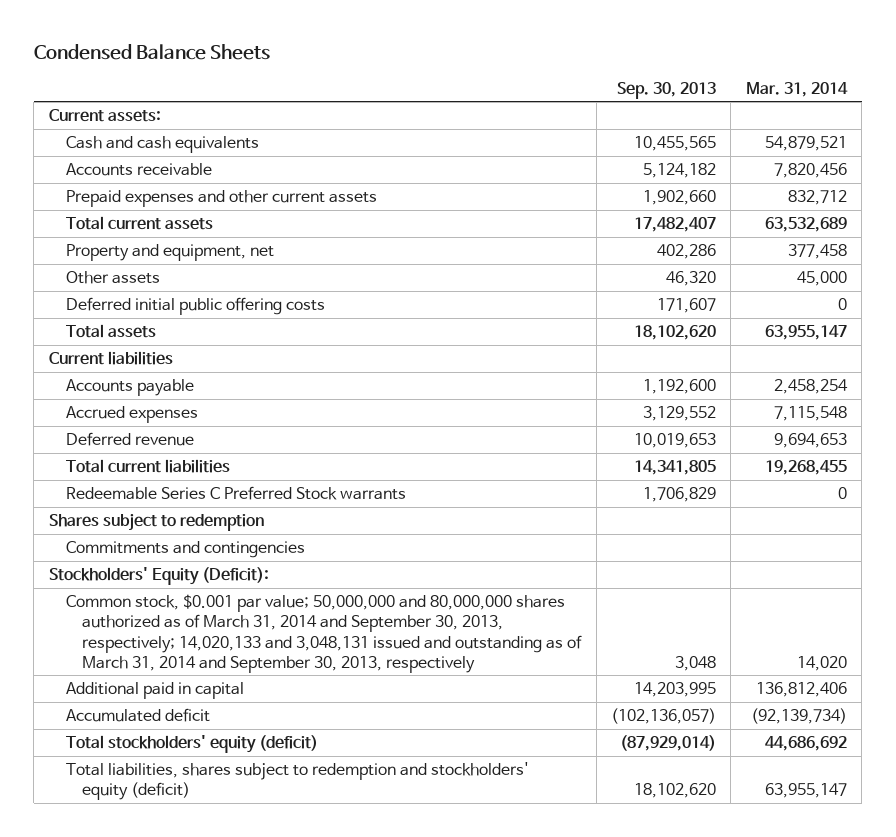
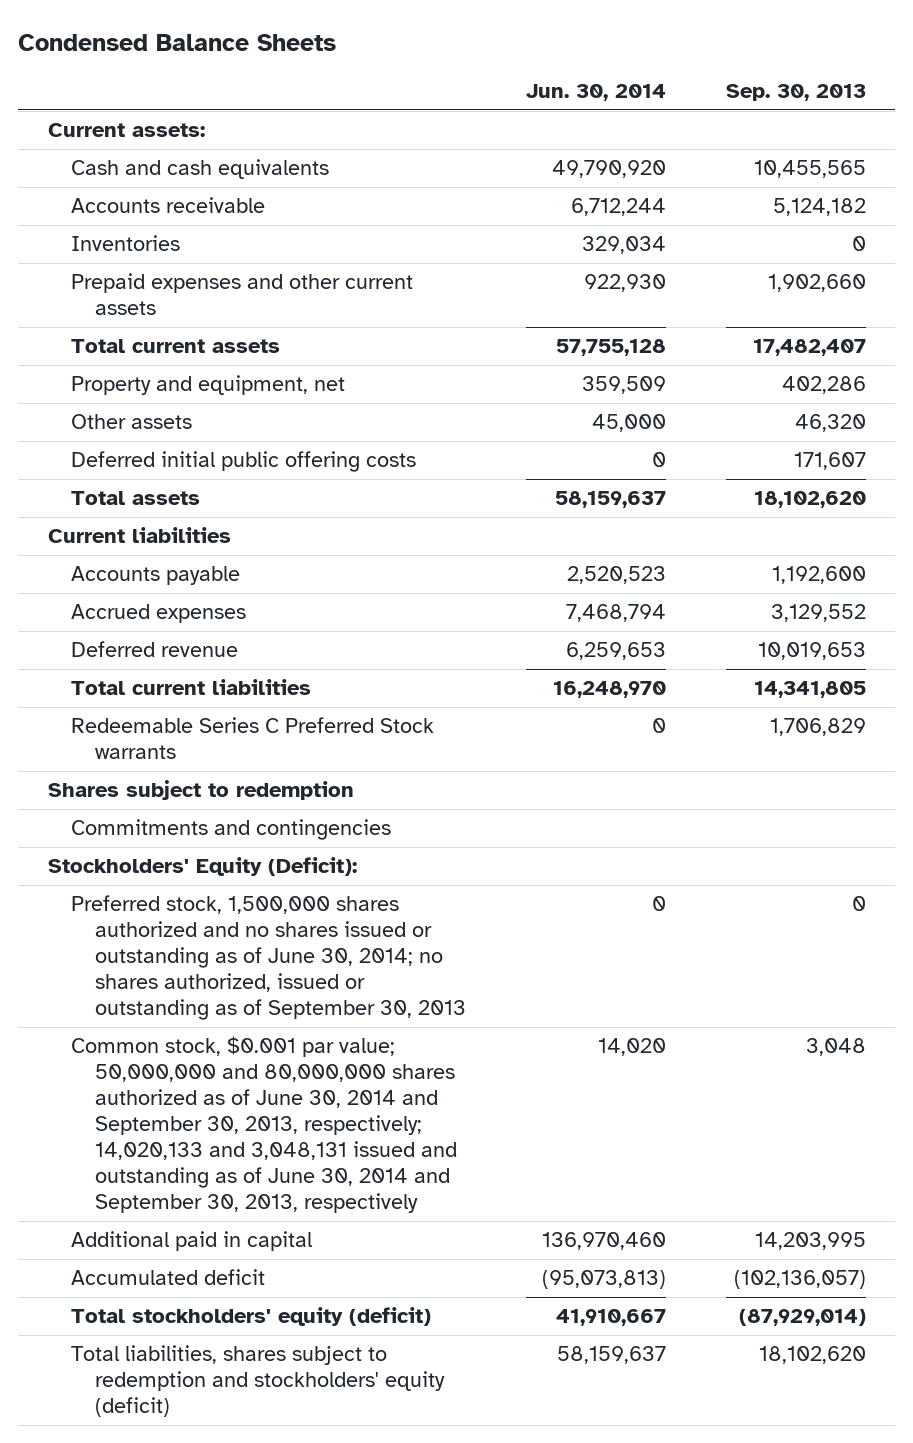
[745,82,848,98] Mar. 31, 2014 -> none
none -> [525,84,666,102] Jun. 30, 2014
none -> [71,235,181,252] Inventories
none -> [71,895,467,1021] Preferred stock, 1,500,000 shares authorized and no shares issued or outstanding as of June 30, 2014; no shares authorized, issued or outstanding as of September 30, 2013
[65,594,583,673] Common stock, $0.001 par value; 50,000,000 and 80,000,000 shares authorized as of March 31, 2014 and September 30, 2013, respectively; 14,020,133 and 3,048,131 issued and outstanding as of March 31, 2014 and September 30, 2013, respectively -> [71,1036,458,1214] Common stock, $0.001 par value; 50,000,000 and 80,000,000 shares authorized as of June 30, 2014 and September 30, 2013, respectively; 14,020,133 and 3,048,131 issued and outstanding as of June 30, 2014 and September 30, 2013, respectively

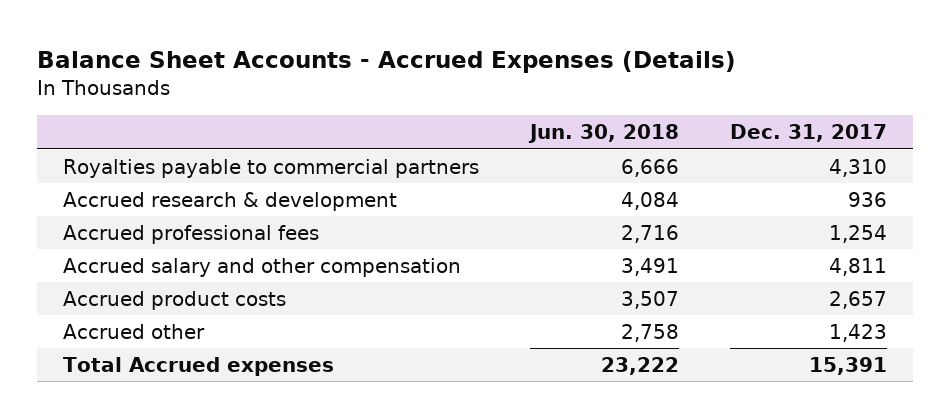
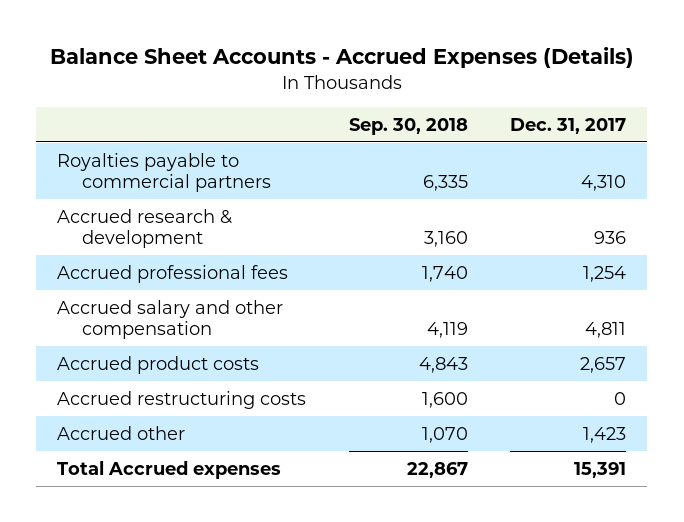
[527,124,679,144] Jun. 30, 2018 -> none
none -> [348,117,468,135] Sep. 30, 2018
none -> [57,390,307,409] Accrued restructuring costs

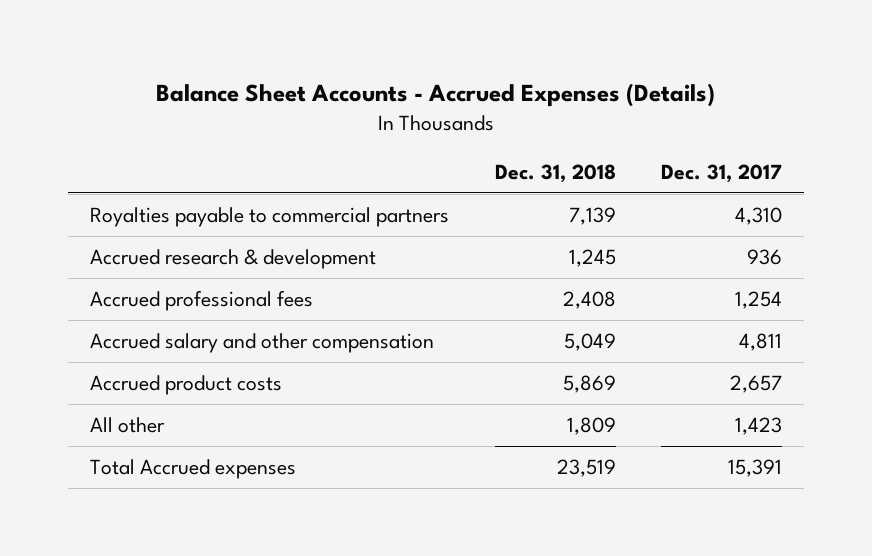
[348,117,468,135] Sep. 30, 2018 -> none
none -> [494,164,616,184] Dec. 31, 2018
[57,390,307,409] Accrued restructuring costs -> none
[57,425,186,440] Accrued other -> [90,416,166,433] All other

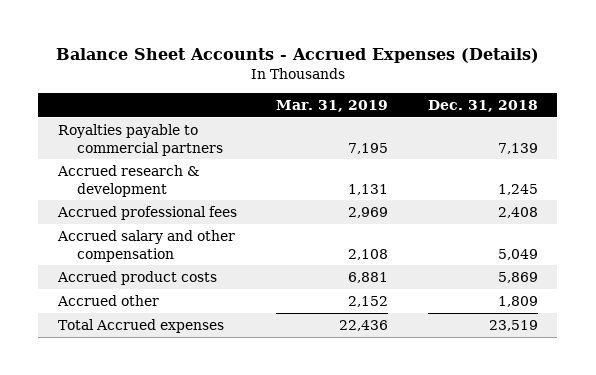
[660,164,782,184] Dec. 31, 2017 -> none
none -> [276,100,389,113] Mar. 31, 2019
[90,416,166,433] All other -> [57,294,160,306] Accrued other

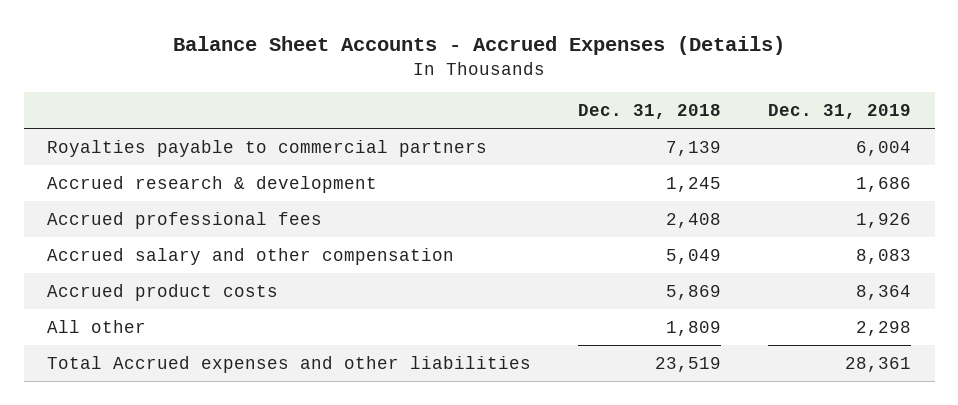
[276,100,389,113] Mar. 31, 2019 -> none
none -> [768,104,912,120] Dec. 31, 2019
[57,294,160,306] Accrued other -> [47,319,147,333] All other
[58,318,225,333] Total Accrued expenses -> [47,355,532,373] Total Accrued expenses and other liabilities

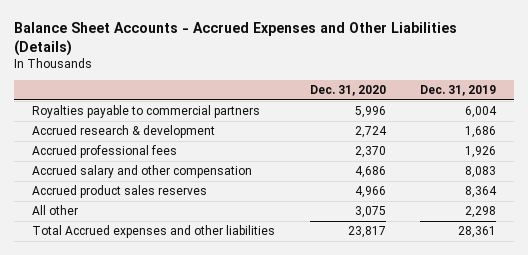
[173,35,786,55] Balance Sheet Accounts - Accrued Expenses (Details) -> [14,22,458,56] Balance Sheet Accounts - Accrued Expenses and Other Liabilities (Details)
[578,104,722,120] Dec. 31, 2018 -> none
none -> [309,85,386,97] Dec. 31, 2020
[47,283,279,301] Accrued product costs -> [31,185,207,199] Accrued product sales reserves

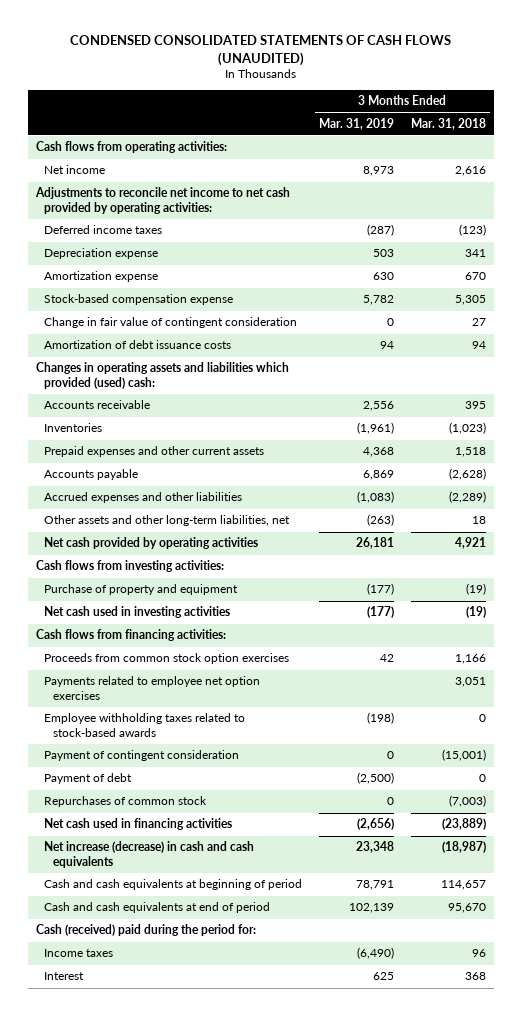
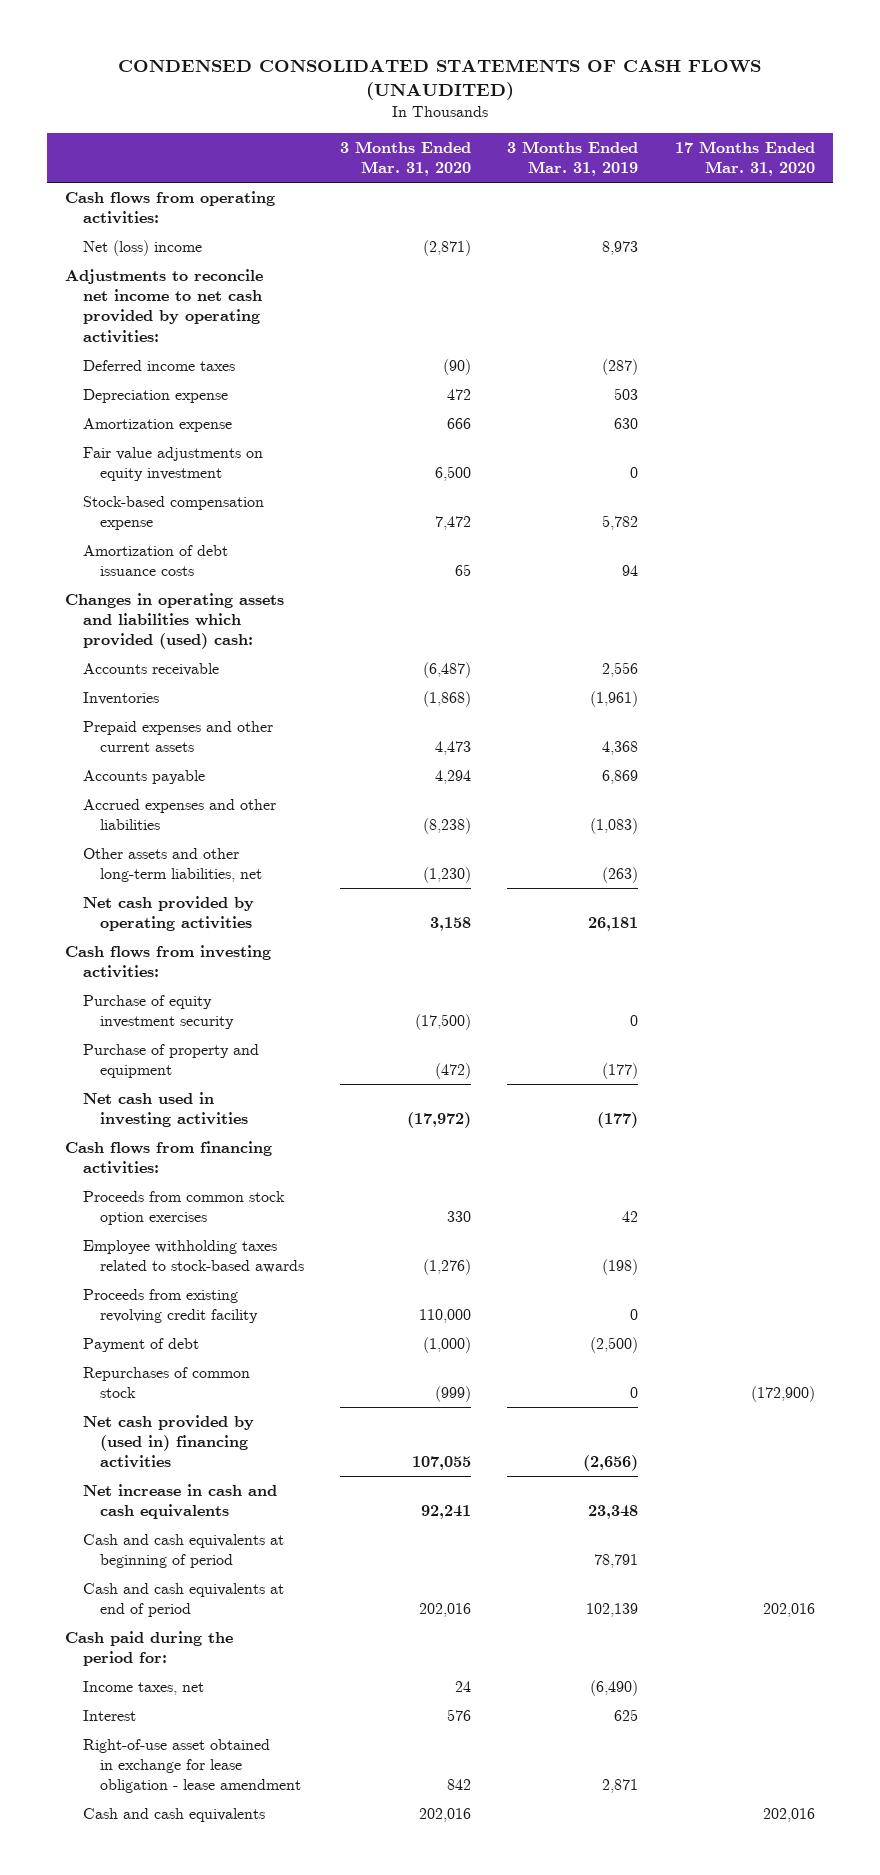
[410,117,486,130] Mar. 31, 2018 -> none
none -> [340,140,472,176] 3 Months Ended Mar. 31, 2020
none -> [674,140,815,176] 17 Months Ended Mar. 31, 2020
[44,165,106,175] Net income -> [82,239,202,256] Net (loss) income
none -> [82,446,263,482] Fair value adjustments on equity investment
[44,317,298,329] Change in fair value of contingent consideration -> none
none -> [82,994,234,1030] Purchase of equity investment security
[44,676,261,701] Payments related to employee net option exercises -> none
[44,750,240,762] Payment of contingent consideration -> none
none -> [82,1288,258,1324] Proceeds from existing revolving credit facility
[44,818,233,831] Net cash used in financing activities -> [82,1414,254,1469] Net cash provided by (used in) financing activities
[44,841,255,869] Net increase (decrease) in cash and cash equivalents -> [82,1483,277,1520] Net increase in cash and cash equivalents
[35,924,256,937] Cash (received) paid during the period for: -> [65,1630,234,1667] Cash paid during the period for:
[44,949,114,958] Income taxes -> [82,1680,204,1695] Income taxes, net
none -> [82,1738,301,1794] Right-of-use asset obtained in exchange for lease obligation - lease amendment
none -> [82,1807,265,1822] Cash and cash equivalents

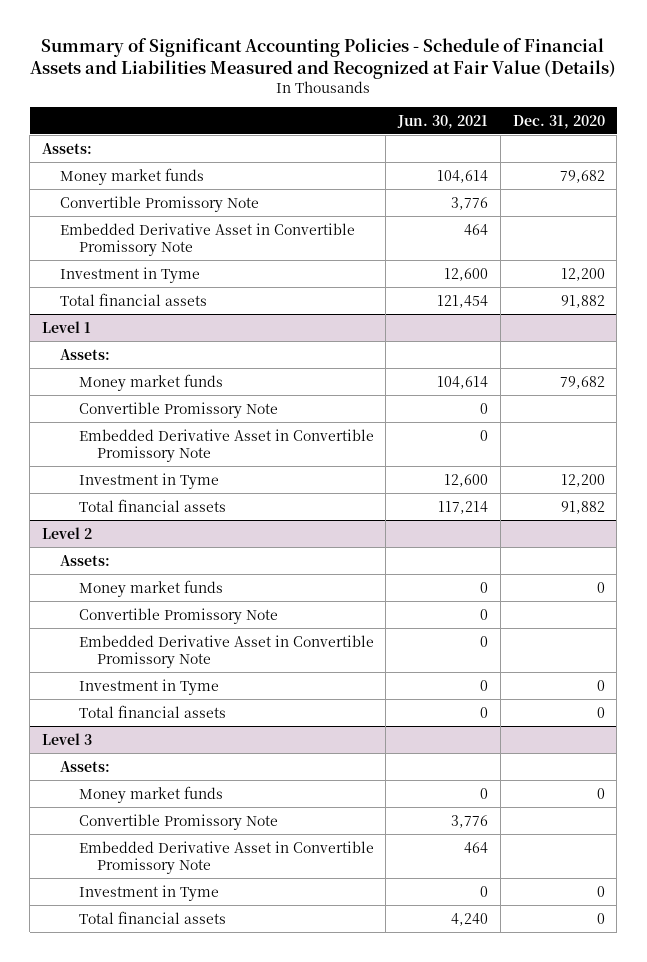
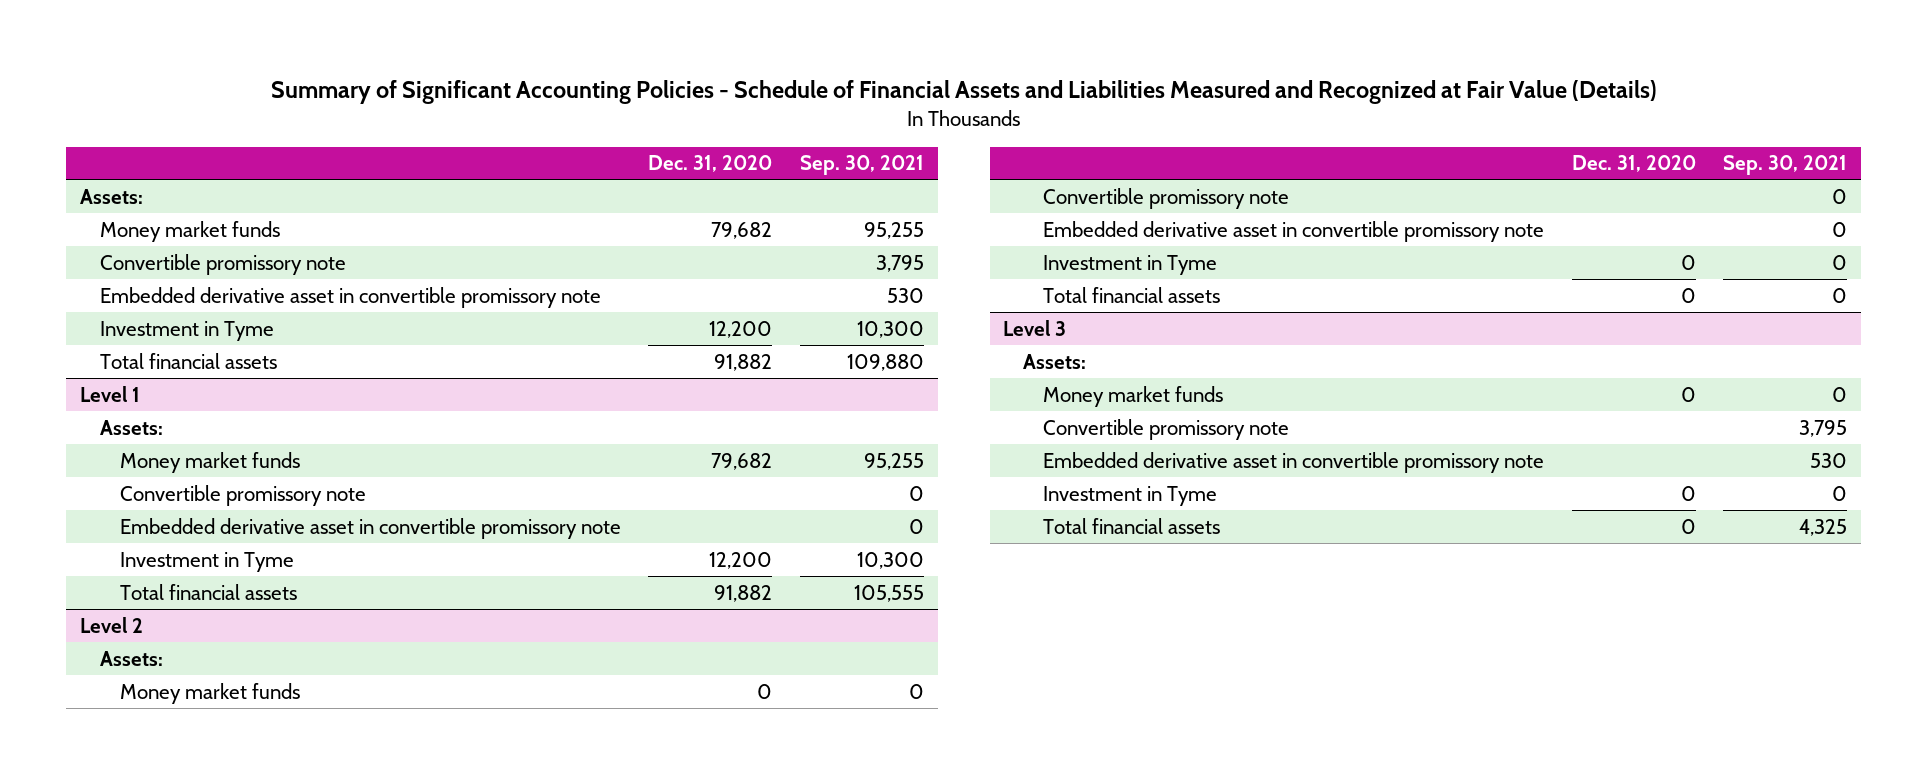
[397,114,489,129] Jun. 30, 2021 -> none
none -> [800,155,925,176] Sep. 30, 2021
[60,195,260,212] Convertible Promissory Note -> [99,253,346,275] Convertible promissory note
[60,222,356,257] Embedded Derivative Asset in Convertible Promissory Note -> [99,286,601,308] Embedded derivative asset in convertible promissory note
[78,401,278,418] Convertible Promissory Note -> [119,484,366,506] Convertible promissory note
[78,428,374,463] Embedded Derivative Asset in Convertible Promissory Note -> [119,517,621,539] Embedded derivative asset in convertible promissory note
[78,607,278,624] Convertible Promissory Note -> [1042,187,1289,209] Convertible promissory note
[78,634,374,669] Embedded Derivative Asset in Convertible Promissory Note -> [1042,220,1544,242] Embedded derivative asset in convertible promissory note
[78,813,278,830] Convertible Promissory Note -> [1042,418,1289,440] Convertible promissory note
[78,840,374,875] Embedded Derivative Asset in Convertible Promissory Note -> [1042,451,1544,473] Embedded derivative asset in convertible promissory note

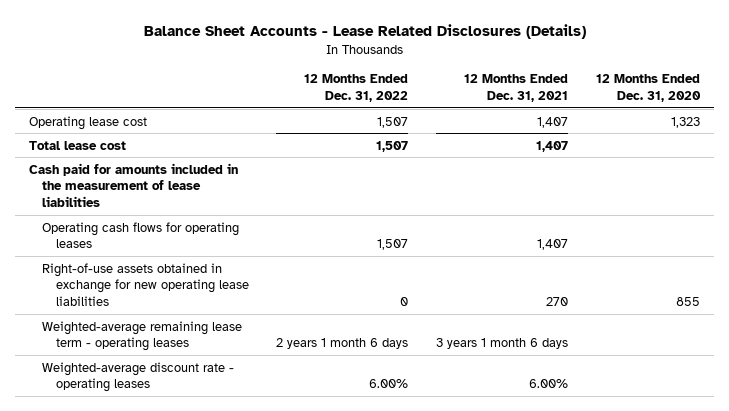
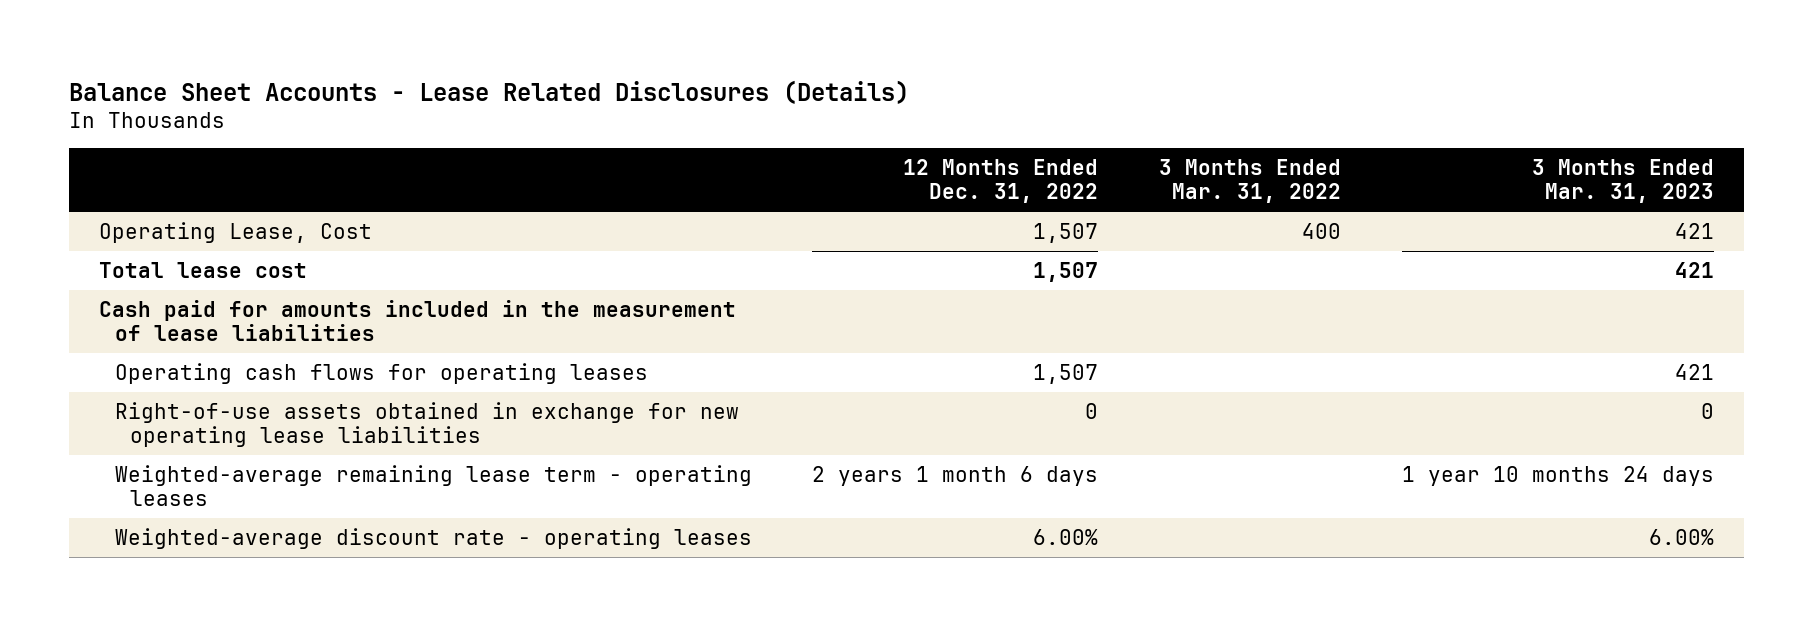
[464,74,569,103] 12 Months Ended Dec. 31, 2021 -> none
[595,74,701,103] 12 Months Ended Dec. 31, 2020 -> none
none -> [1159,159,1342,204] 3 Months Ended Mar. 31, 2022
none -> [1531,159,1714,204] 3 Months Ended Mar. 31, 2023
[29,115,148,130] Operating lease cost -> [99,222,373,244] Operating Lease, Cost

